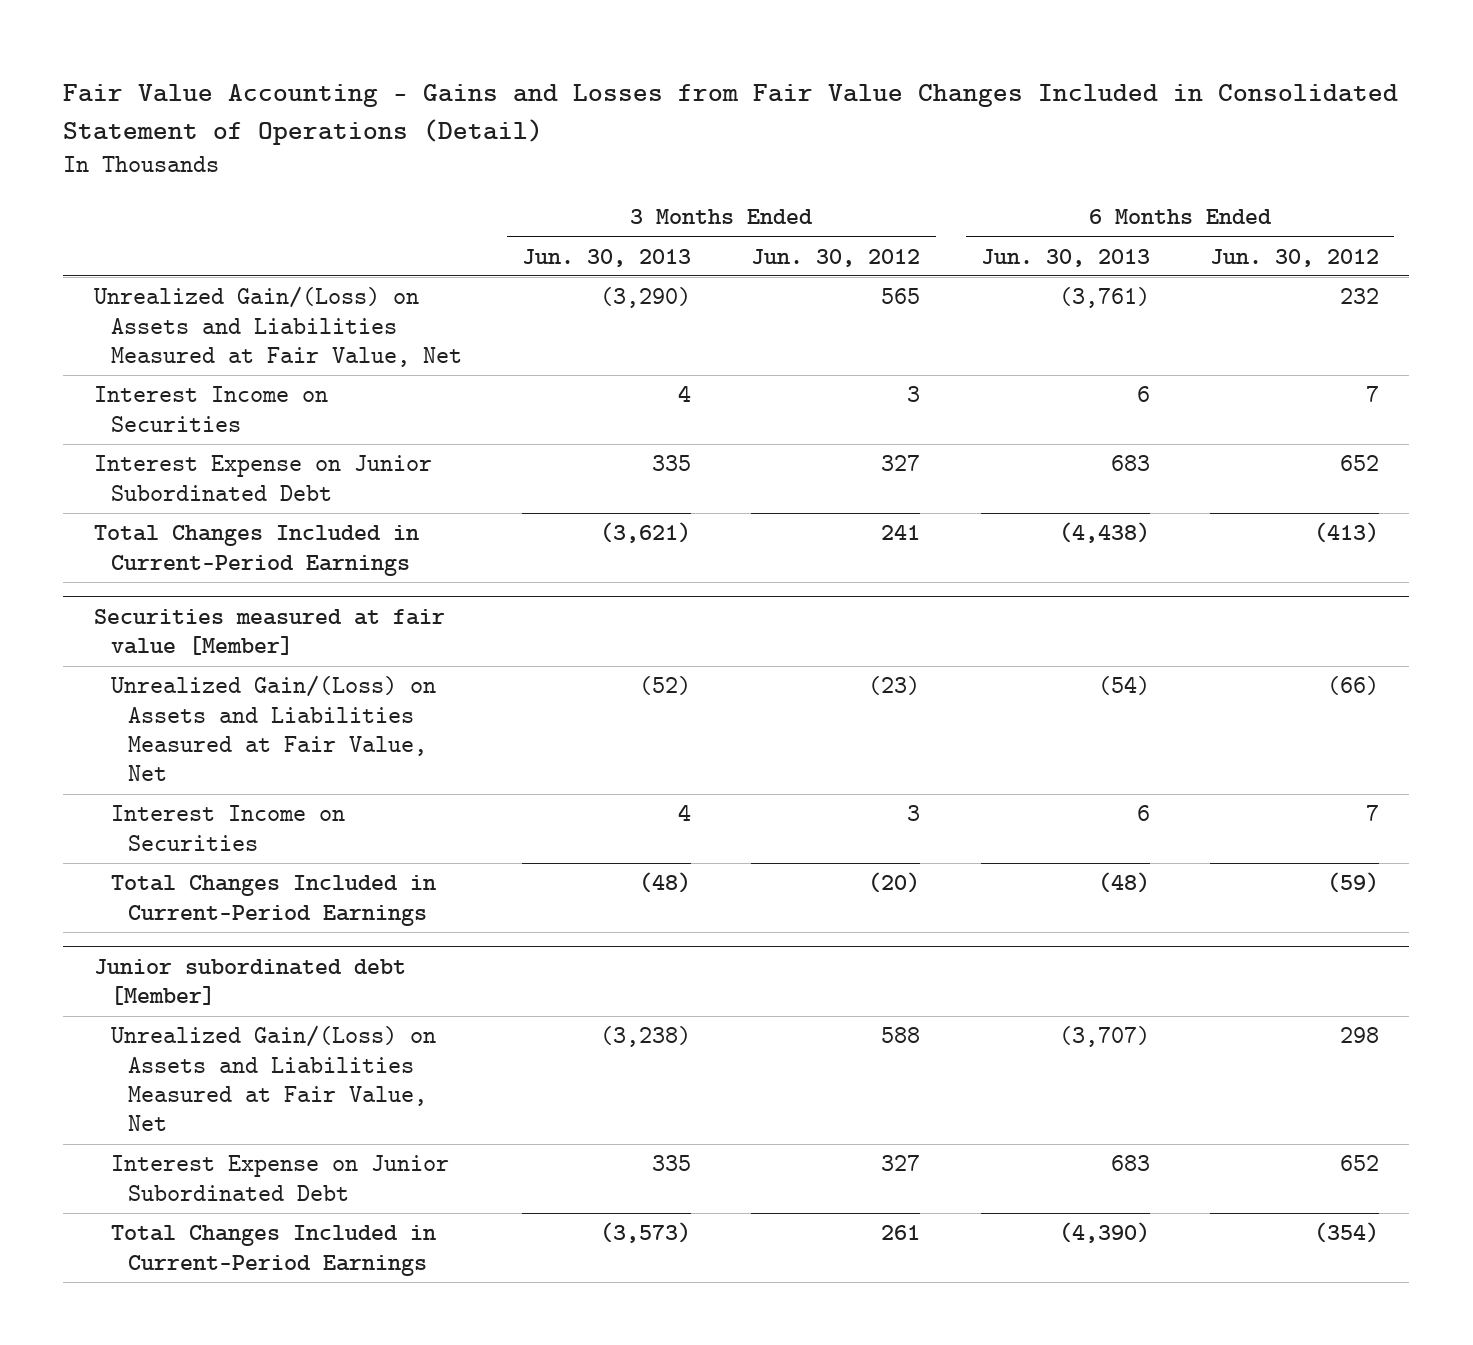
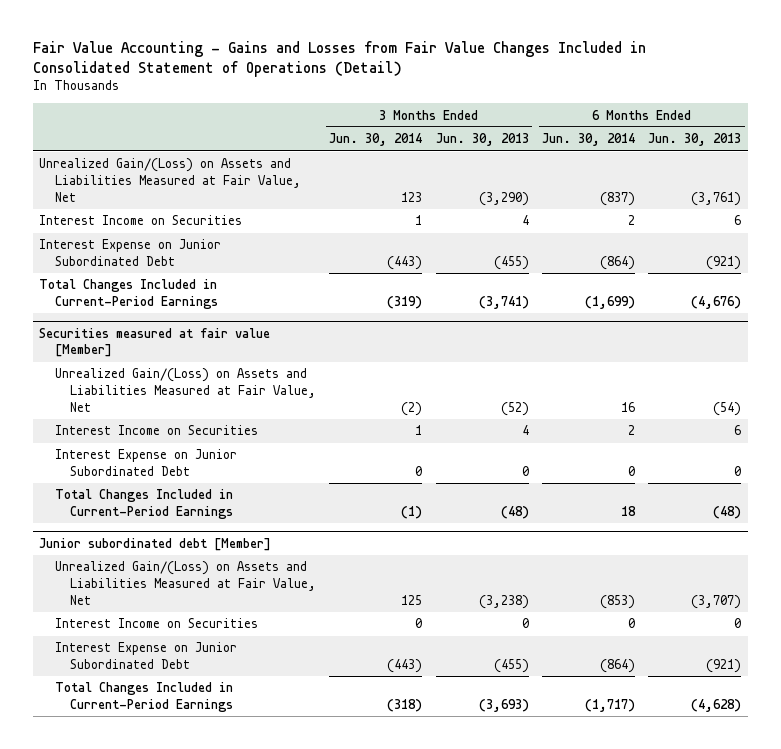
[751,248,921,267] Jun. 30, 2012 -> none
[1210,248,1380,267] Jun. 30, 2012 -> none
none -> [329,133,423,147] Jun. 30, 2014
none -> [542,133,636,147] Jun. 30, 2014
[652,455,692,472] 335 -> [493,255,529,270] (455)
[1110,455,1150,472] 683 -> [706,255,742,270] (921)
[600,522,692,544] (3,621) -> [478,295,529,309] (3,741)
[1058,522,1150,544] (4,438) -> [691,295,742,309] (4,676)
none -> [54,449,237,476] Interest Expense on Junior Subordinated Debt
none -> [54,618,258,629] Interest Income on Securities
[652,1155,692,1172] 335 -> [493,658,529,673] (455)
[1110,1155,1150,1172] 683 -> [706,658,742,673] (921)
[600,1222,692,1244] (3,573) -> [478,698,529,712] (3,693)
[1058,1222,1150,1244] (4,390) -> [691,698,742,712] (4,628)

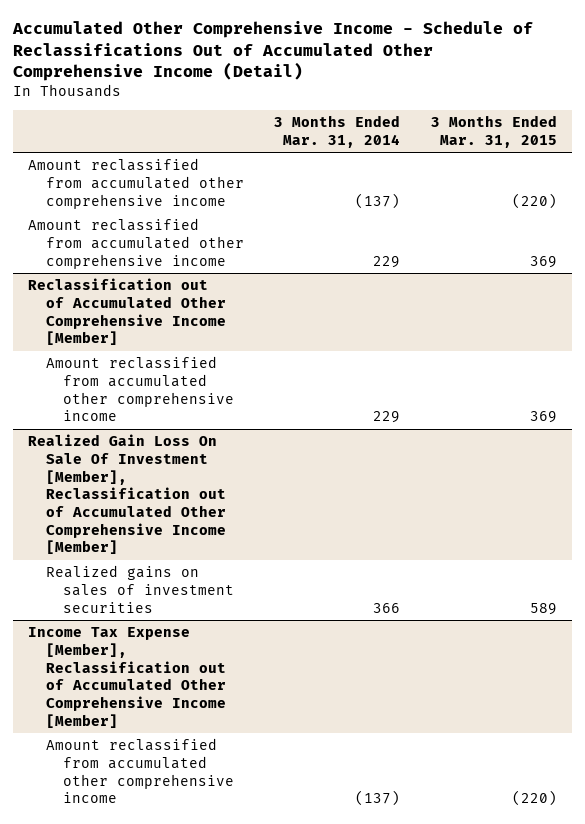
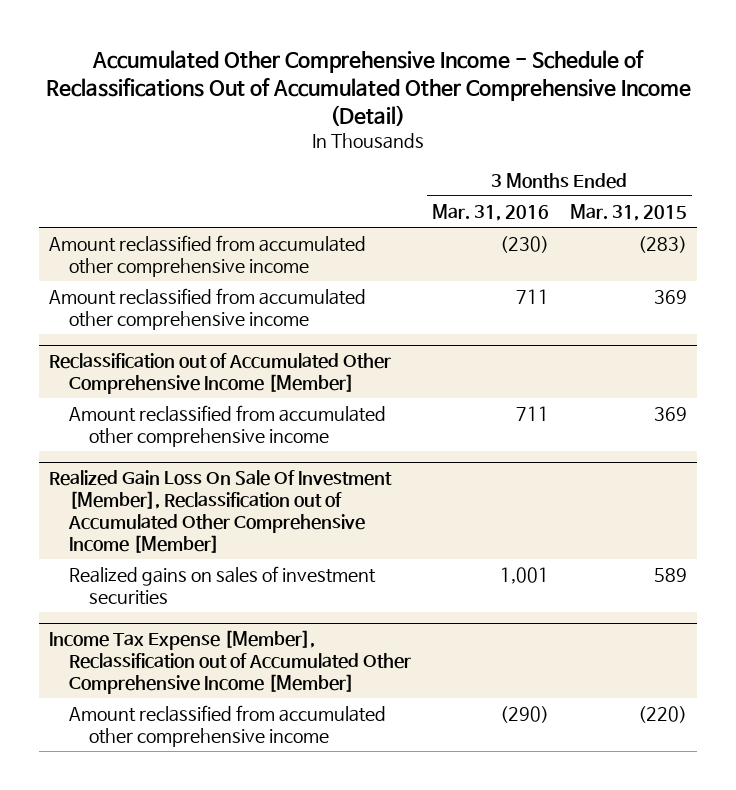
[274,114,401,148] 3 Months Ended Mar. 31, 2014 -> none
none -> [431,204,549,222] Mar. 31, 2016
[511,192,557,209] (220) -> [637,236,687,254] (283)

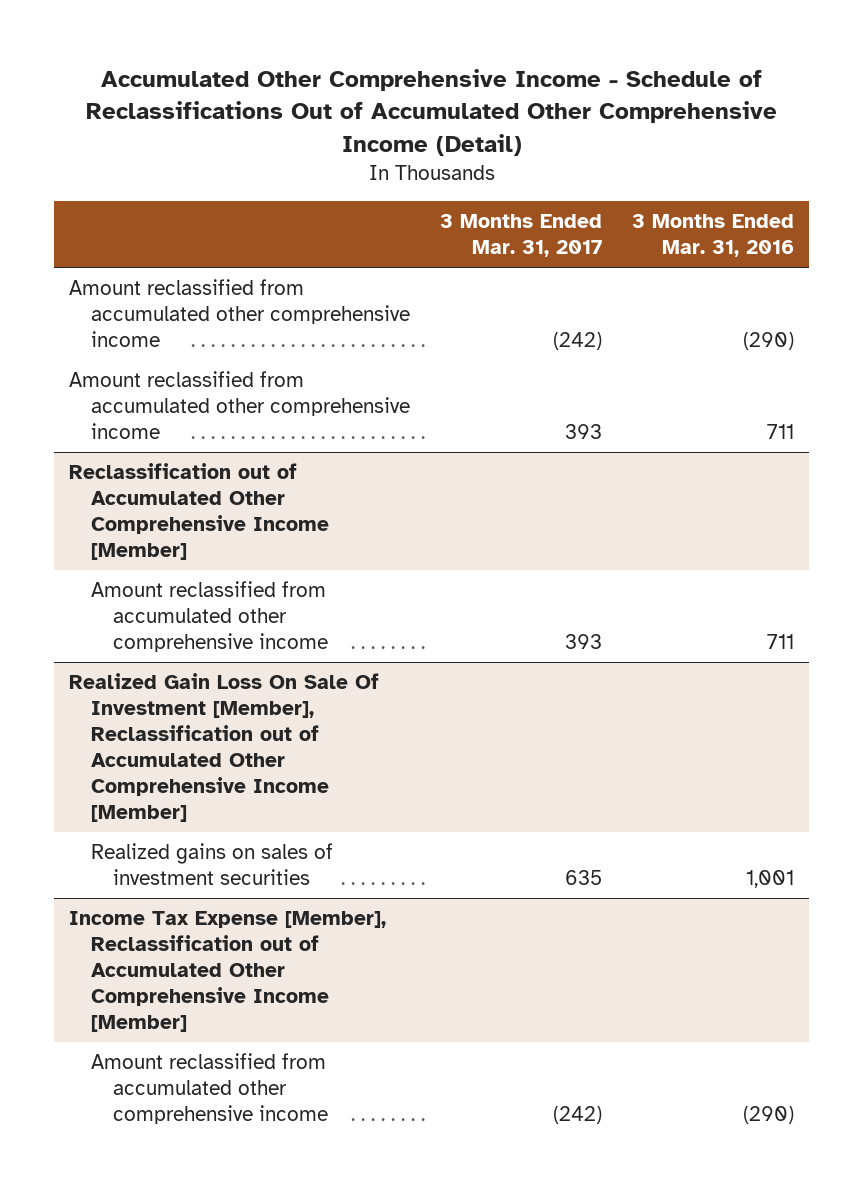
[569,204,687,222] Mar. 31, 2015 -> none
none -> [440,214,603,258] 3 Months Ended Mar. 31, 2017
[499,236,549,254] (230) -> [743,332,795,351] (290)

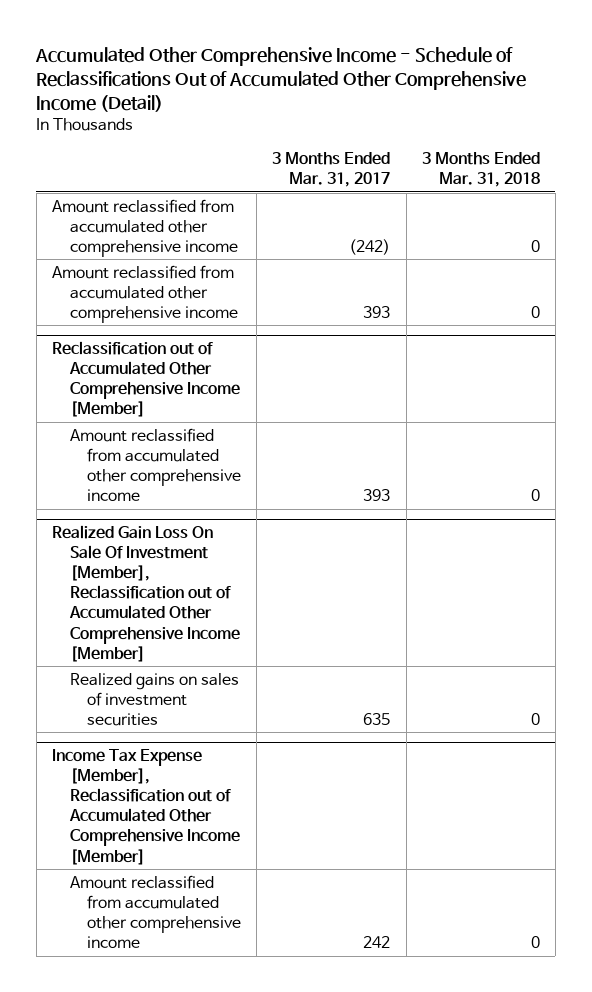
[632,214,795,258] 3 Months Ended Mar. 31, 2016 -> none
none -> [421,152,540,188] 3 Months Ended Mar. 31, 2018
[553,1106,603,1125] (242) -> [363,936,391,949] 242

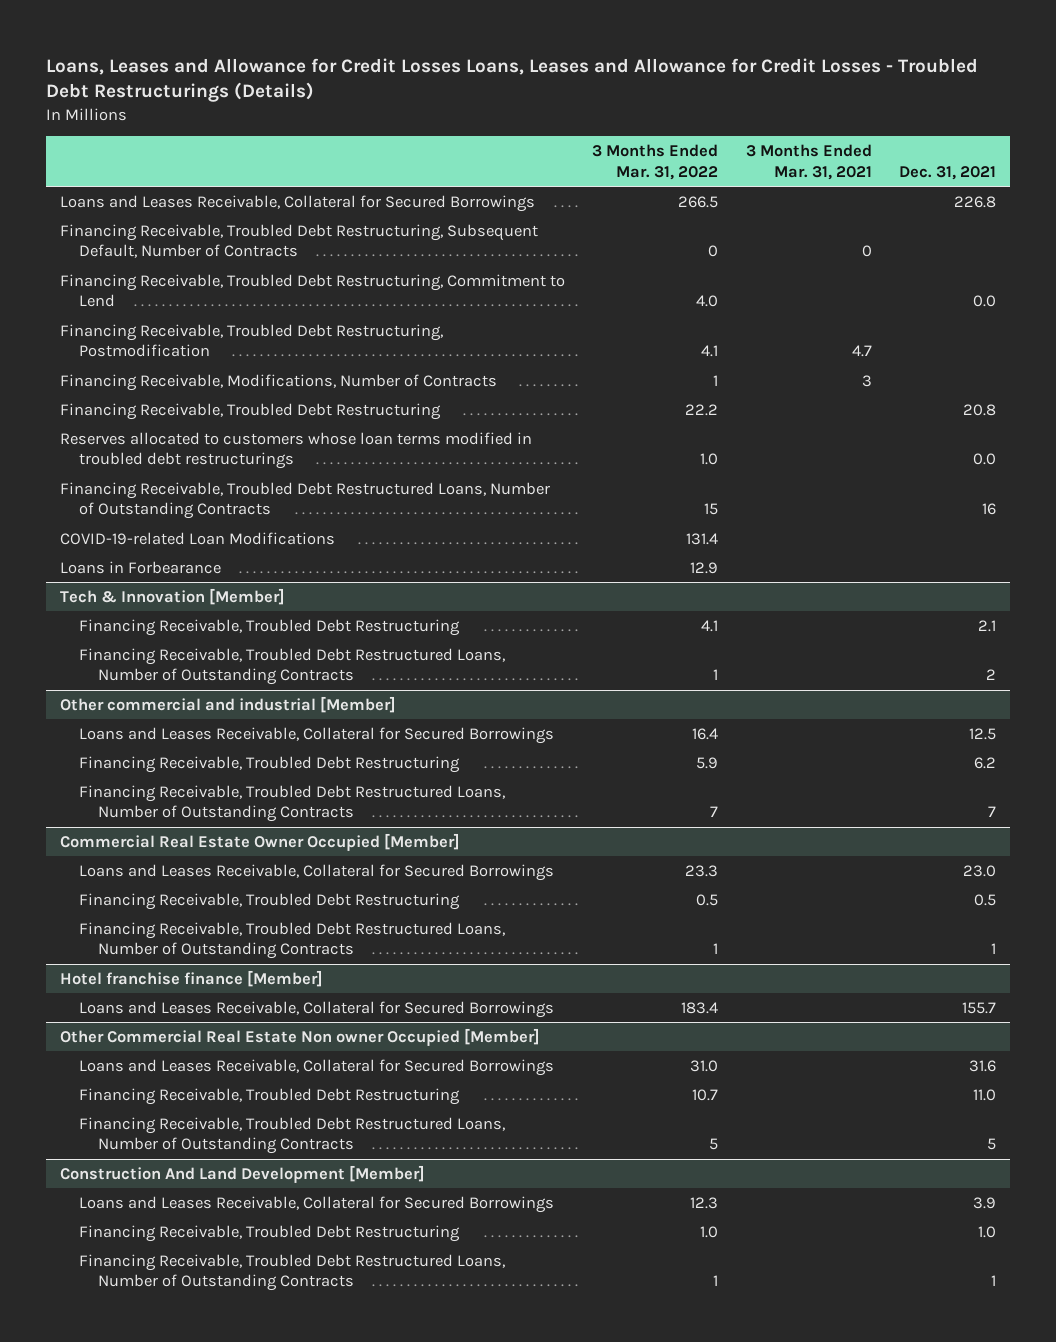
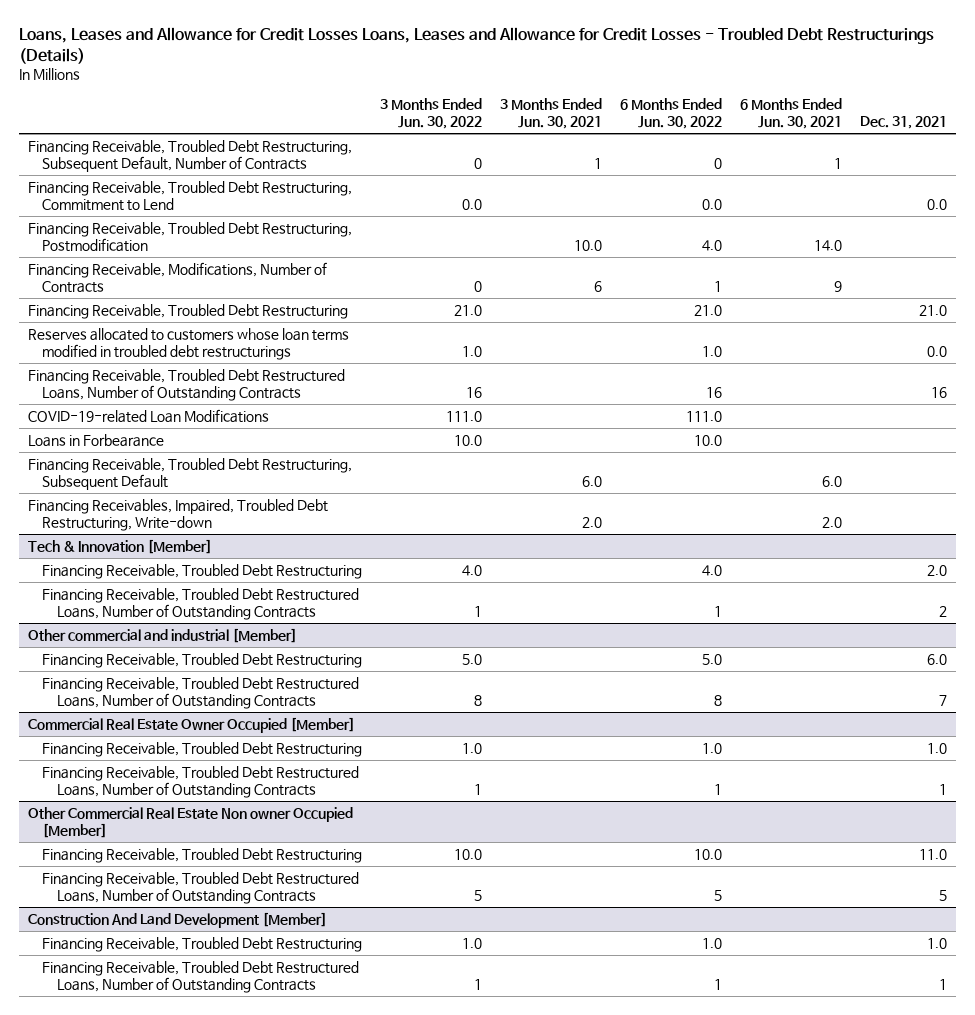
[592,144,719,180] 3 Months Ended Mar. 31, 2022 -> none
[745,144,872,180] 3 Months Ended Mar. 31, 2021 -> none
none -> [380,98,483,129] 3 Months Ended Jun. 30, 2022
none -> [500,98,603,129] 3 Months Ended Jun. 30, 2021
none -> [620,98,723,129] 6 Months Ended Jun. 30, 2022
none -> [739,98,842,129] 6 Months Ended Jun. 30, 2021
[59,194,535,212] Loans and Leases Receivable, Collateral for Secured Borrowings -> none
[962,403,996,416] 20.8 -> [918,304,947,316] 21.0
none -> [27,457,352,490] Financing Receivable, Troubled Debt Restructuring, Subsequent Default
none -> [27,498,328,531] Financing Receivables, Impaired, Troubled Debt Restructuring, Write-down
[977,619,996,632] 2.1 -> [926,564,947,576] 2.0
[78,726,554,744] Loans and Leases Receivable, Collateral for Secured Borrowings -> none
[973,756,996,769] 6.2 -> [926,653,947,665] 6.0
[78,863,554,881] Loans and Leases Receivable, Collateral for Secured Borrowings -> none
[973,893,996,906] 0.5 -> [926,742,947,754] 1.0
[59,969,323,987] Hotel franchise finance [Member] -> none
[78,1000,554,1018] Loans and Leases Receivable, Collateral for Secured Borrowings -> none
[78,1058,554,1076] Loans and Leases Receivable, Collateral for Secured Borrowings -> none
[78,1195,554,1213] Loans and Leases Receivable, Collateral for Secured Borrowings -> none

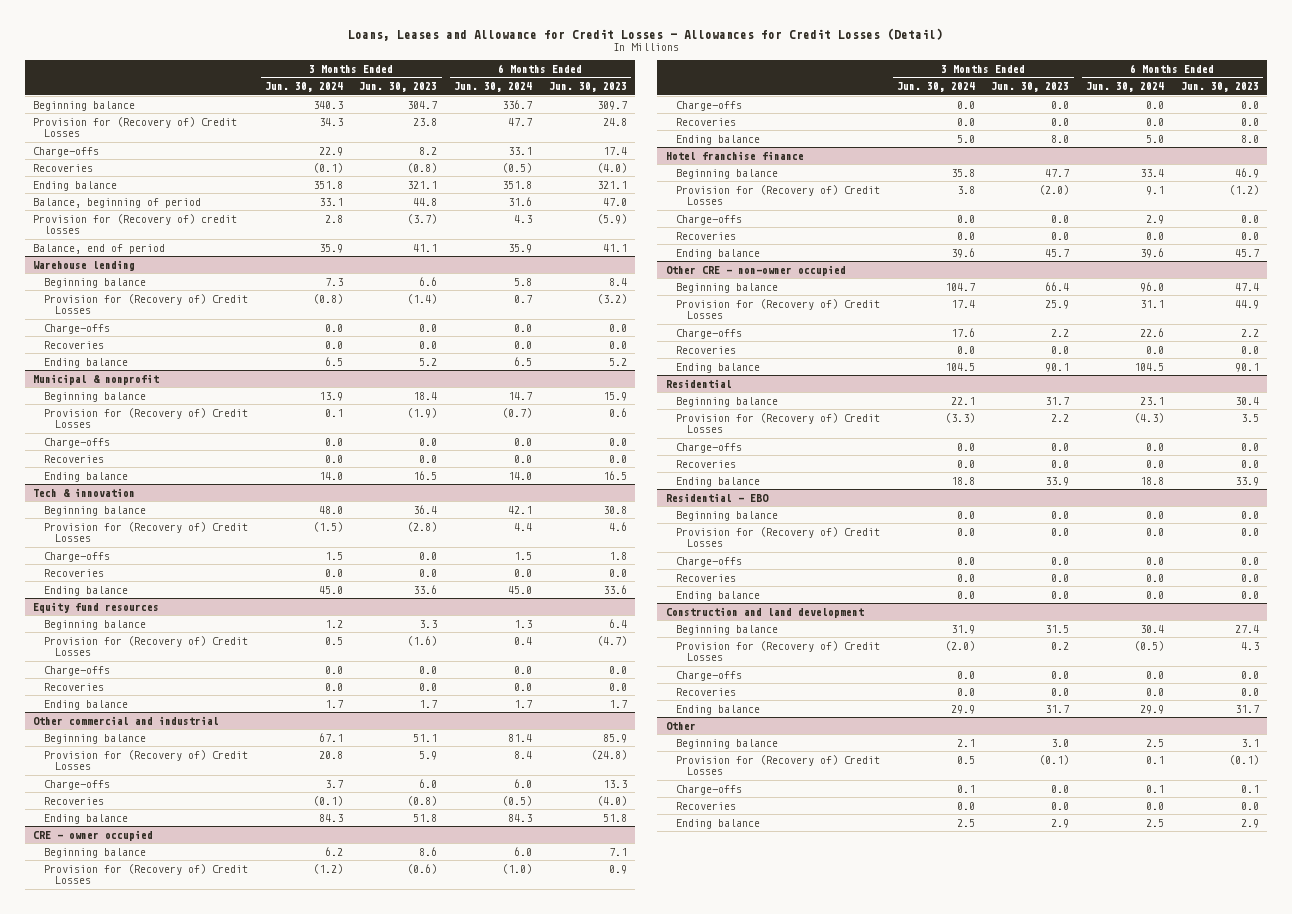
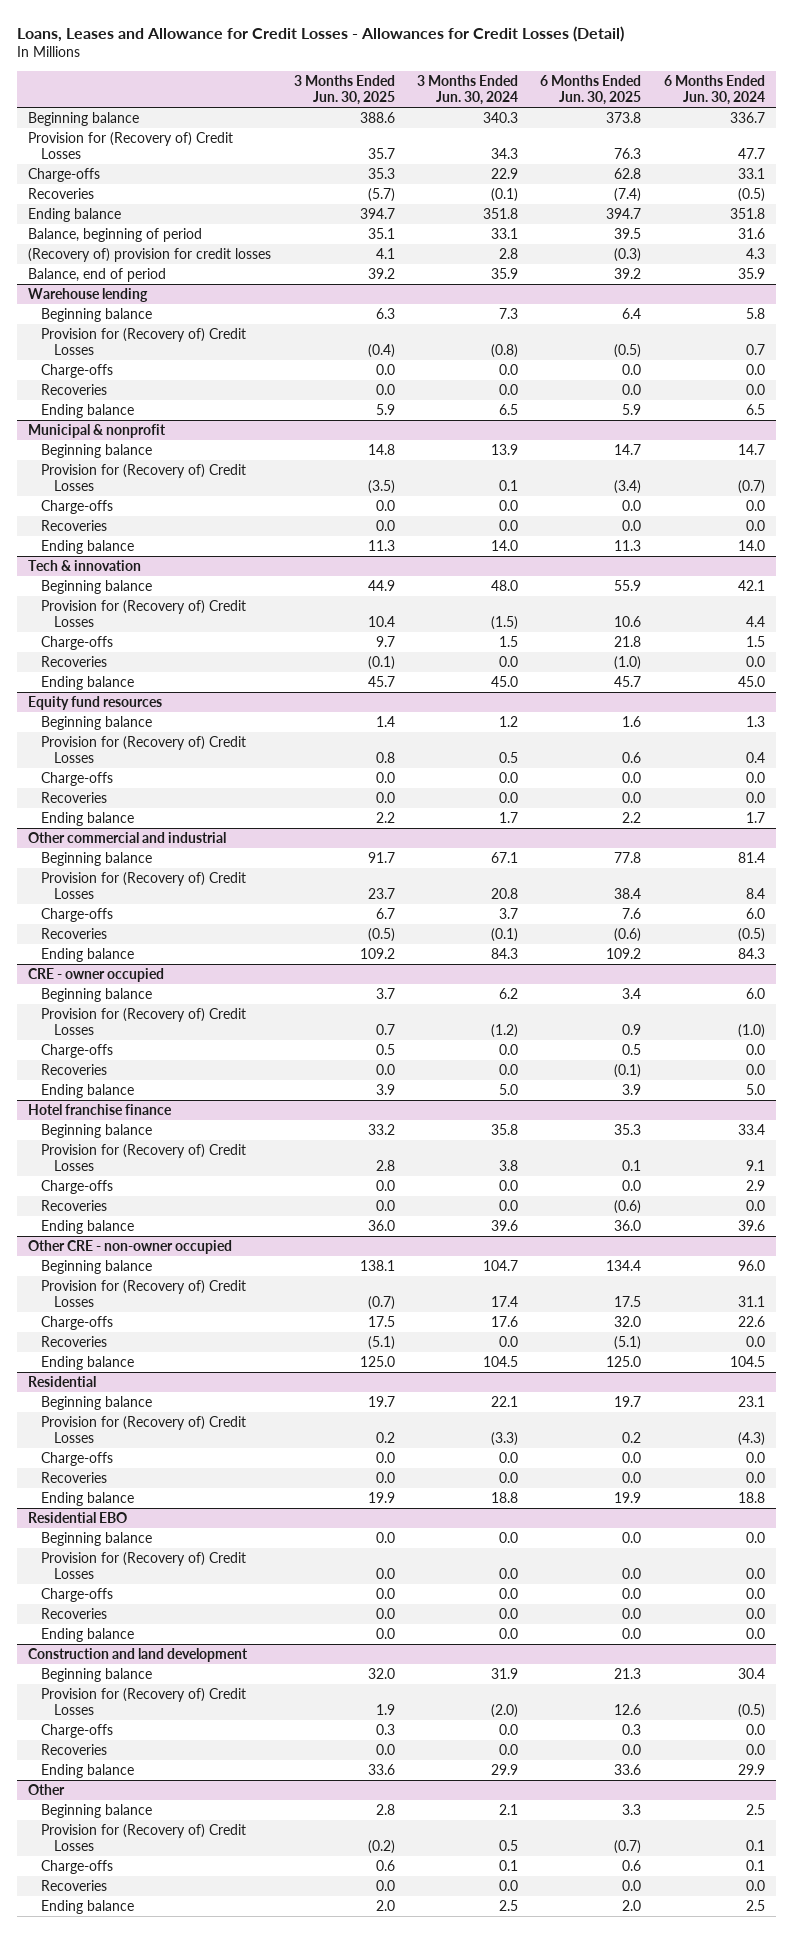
[359,82,438,93] Jun. 30, 2023 -> none
[548,82,627,93] Jun. 30, 2023 -> none
none -> [293,75,395,106] 3 Months Ended Jun. 30, 2025
none -> [540,75,642,106] 6 Months Ended Jun. 30, 2025
[33,213,238,235] Provision for (Recovery of) credit losses -> [28,248,272,263] (Recovery of) provision for credit losses
[665,492,769,502] Residential - EBO -> [28,1512,128,1524] Residential EBO

